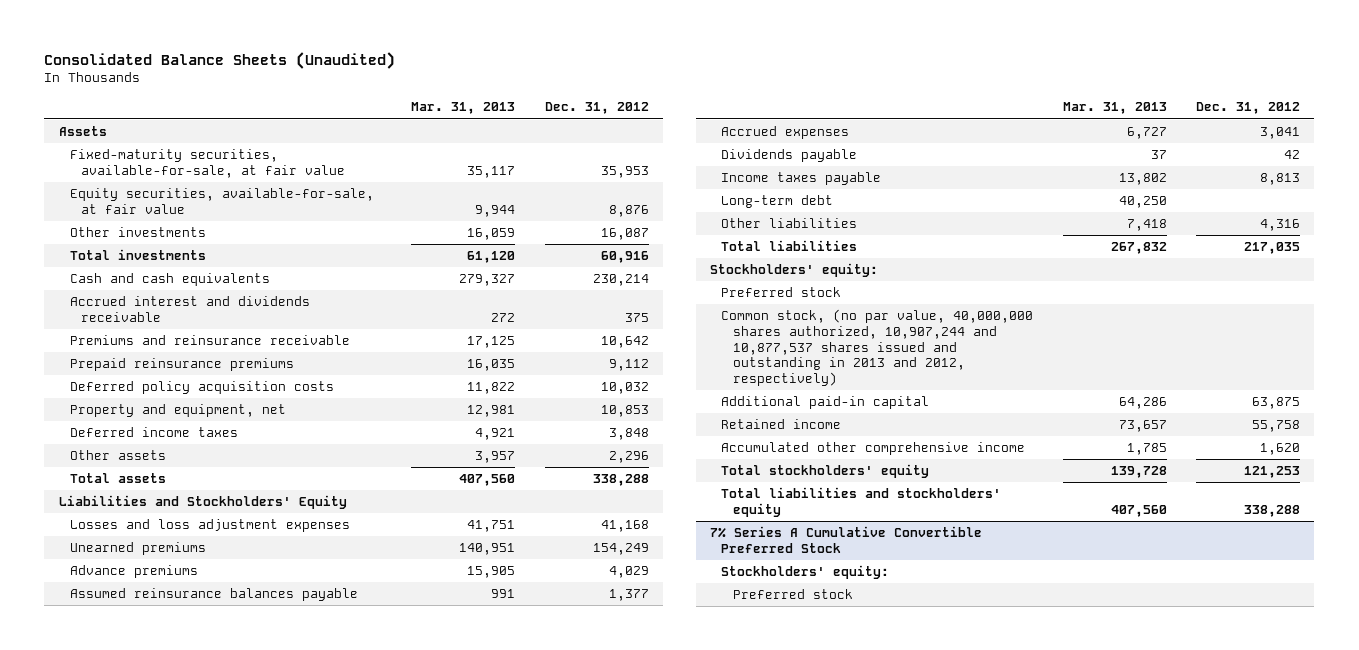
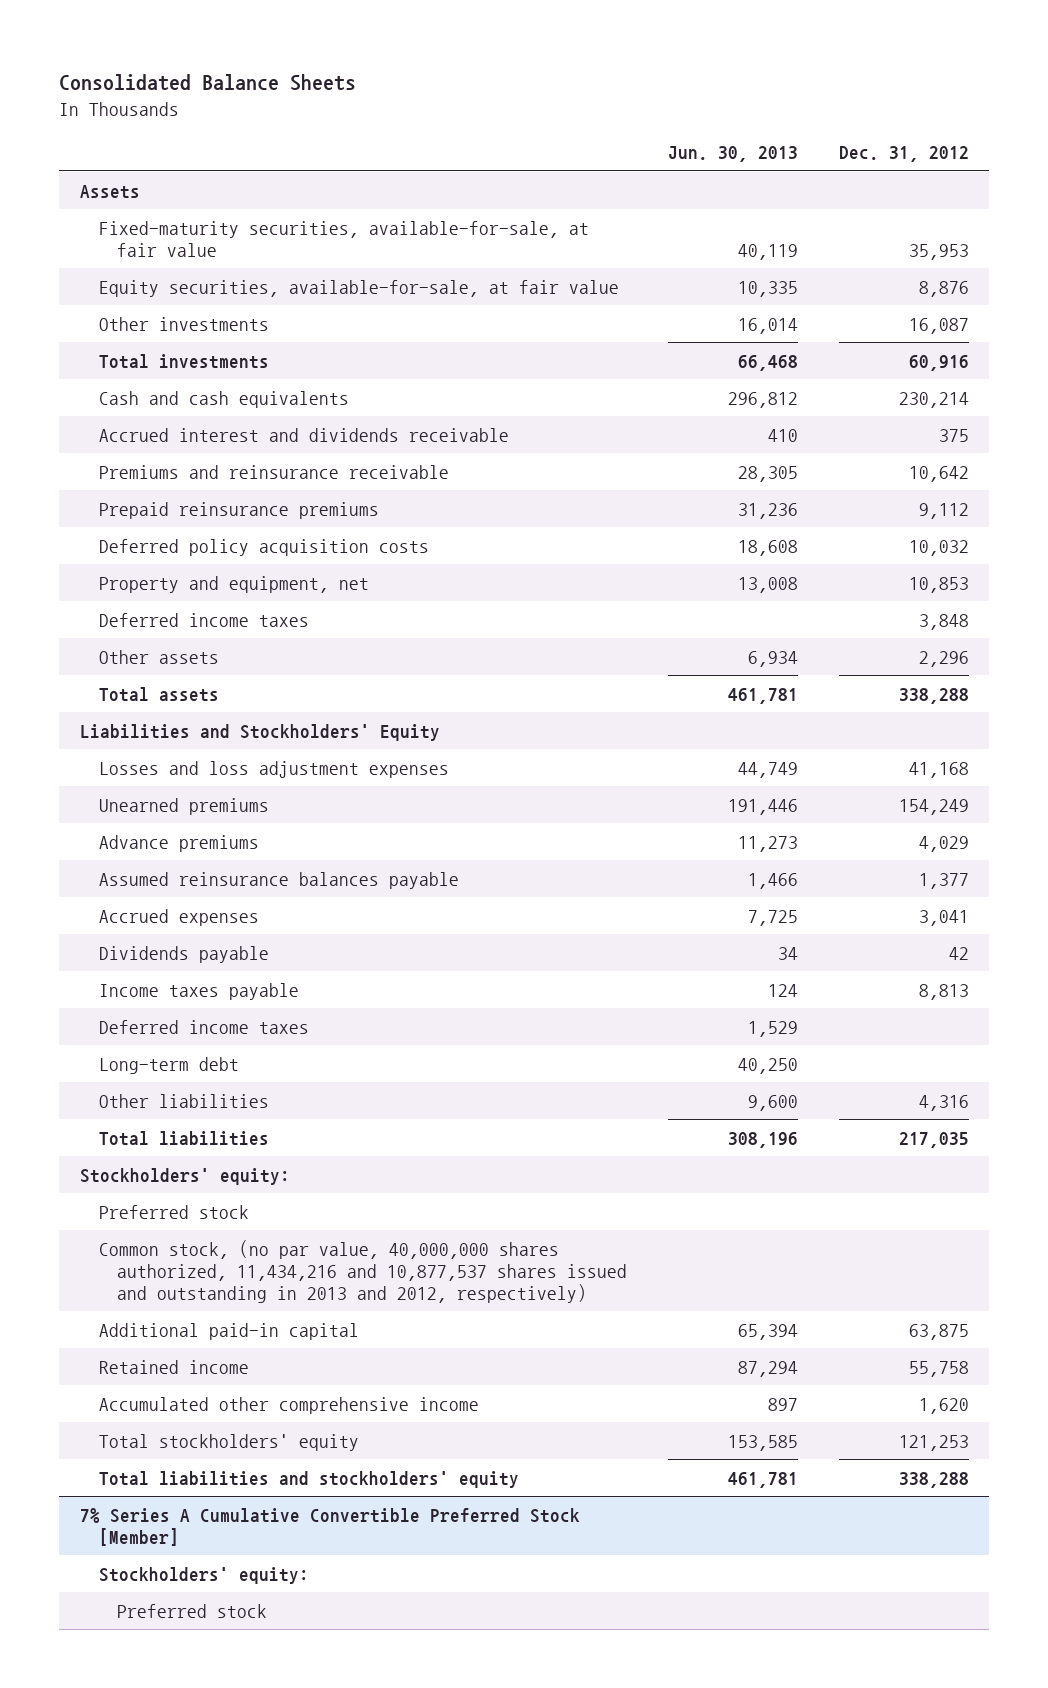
[44,51,396,69] Consolidated Balance Sheets (Unaudited) -> [59,73,357,91] Consolidated Balance Sheets
[411,102,516,115] Mar. 31, 2013 -> none
none -> [667,146,798,163] Jun. 30, 2013
none -> [98,1019,309,1034] Deferred income taxes
[721,309,1034,386] Common stock, (no par value, 40,000,000 shares authorized, 10,907,244 and 10,877,537 shares issued and outstanding in 2013 and 2012, respectively) -> [98,1239,628,1303] Common stock, (no par value, 40,000,000 shares authorized, 11,434,216 and 10,877,537 shares issued and outstanding in 2013 and 2012, respectively)
[710,526,983,553] 7% Series A Cumulative Convertible Preferred Stock -> [79,1507,580,1546] 7% Series A Cumulative Convertible Preferred Stock [Member]

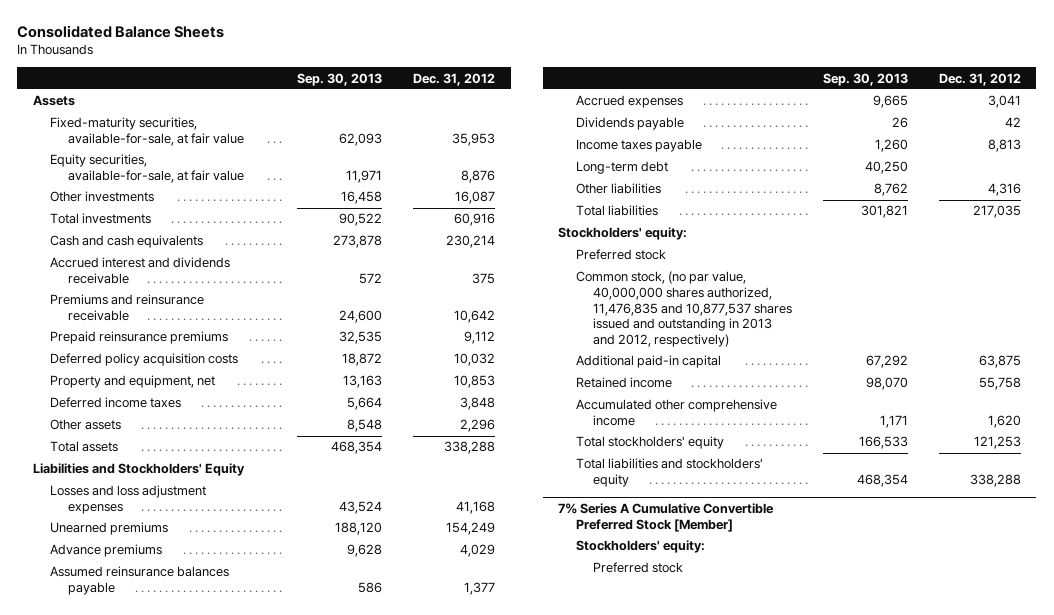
[667,146,798,163] Jun. 30, 2013 -> none
none -> [297,72,383,86] Sep. 30, 2013
[98,1019,309,1034] Deferred income taxes -> none
[98,1239,628,1303] Common stock, (no par value, 40,000,000 shares authorized, 11,434,216 and 10,877,537 shares issued and outstanding in 2013 and 2012, respectively) -> [575,271,793,348] Common stock, (no par value, 40,000,000 shares authorized, 11,476,835 and 10,877,537 shares issued and outstanding in 2013 and 2012, respectively)

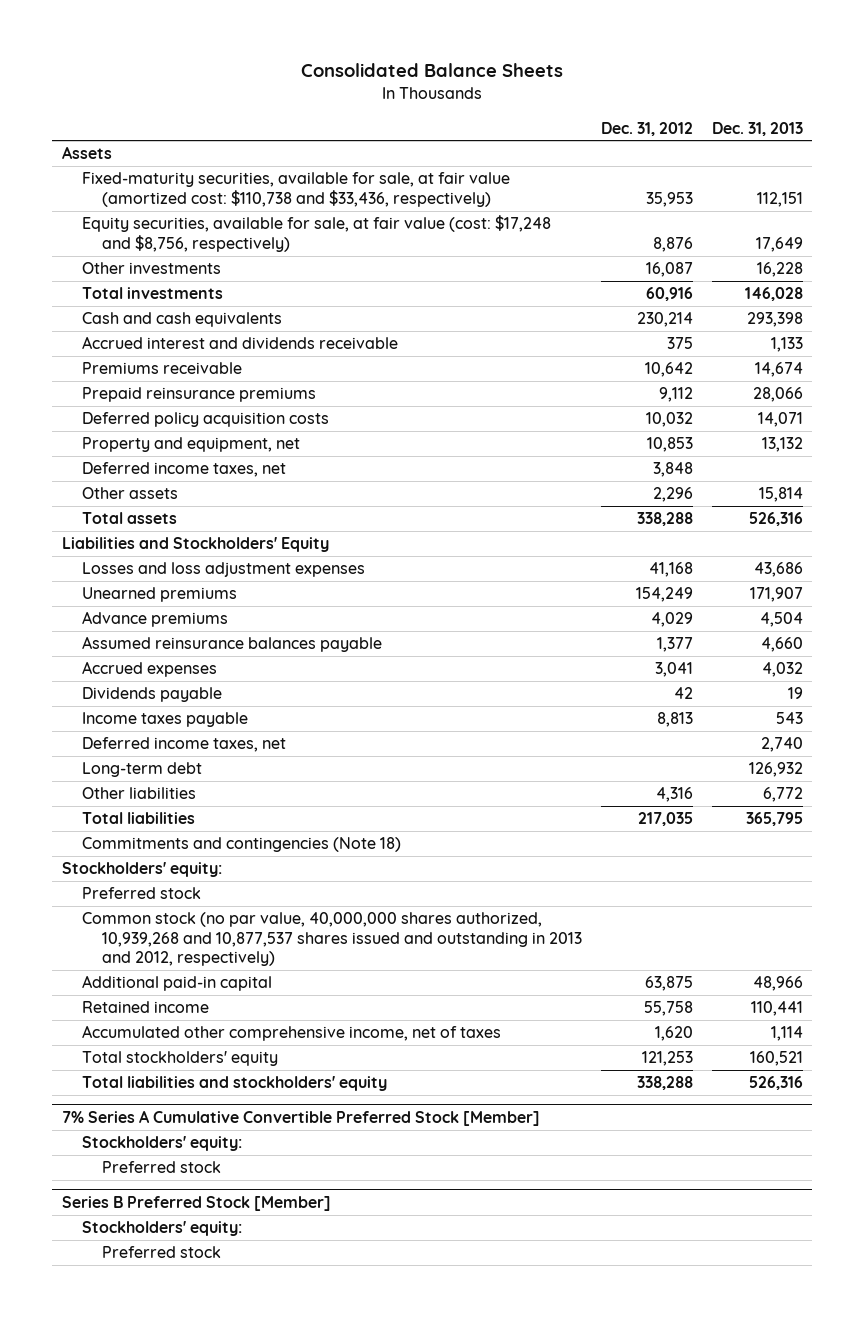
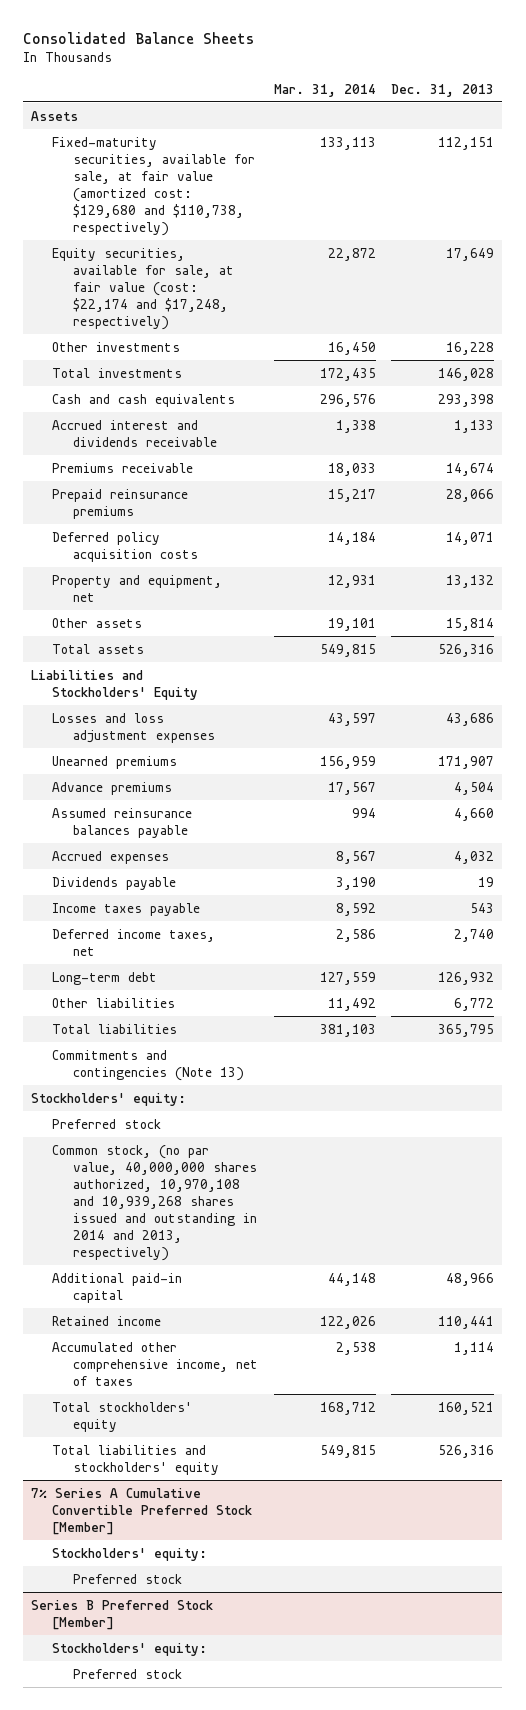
[600,121,693,136] Dec. 31, 2012 -> none
none -> [273,83,376,97] Mar. 31, 2014
[81,172,510,207] Fixed-maturity securities, available for sale, at fair value (amortized cost: $110,738 and $33,436, respectively) -> [52,136,256,236] Fixed-maturity securities, available for sale, at fair value (amortized cost: $129,680 and $110,738, respectively)
[81,215,551,252] Equity securities, available for sale, at fair value (cost: $17,248 and $8,756, respectively) -> [52,247,235,330] Equity securities, available for sale, at fair value (cost: $22,174 and $17,248, respectively)
[81,462,286,478] Deferred income taxes, net -> none
[81,837,401,853] Commitments and contingencies (Note 18) -> [52,1049,245,1081] Commitments and contingencies (Note 13)
[81,912,582,967] Common stock (no par value, 40,000,000 shares authorized, 10,939,268 and 10,877,537 shares issued and outstanding in 2013 and 2012, respectively) -> [52,1144,258,1261] Common stock, (no par value, 40,000,000 shares authorized, 10,970,108 and 10,939,268 shares issued and outstanding in 2014 and 2013, respectively)

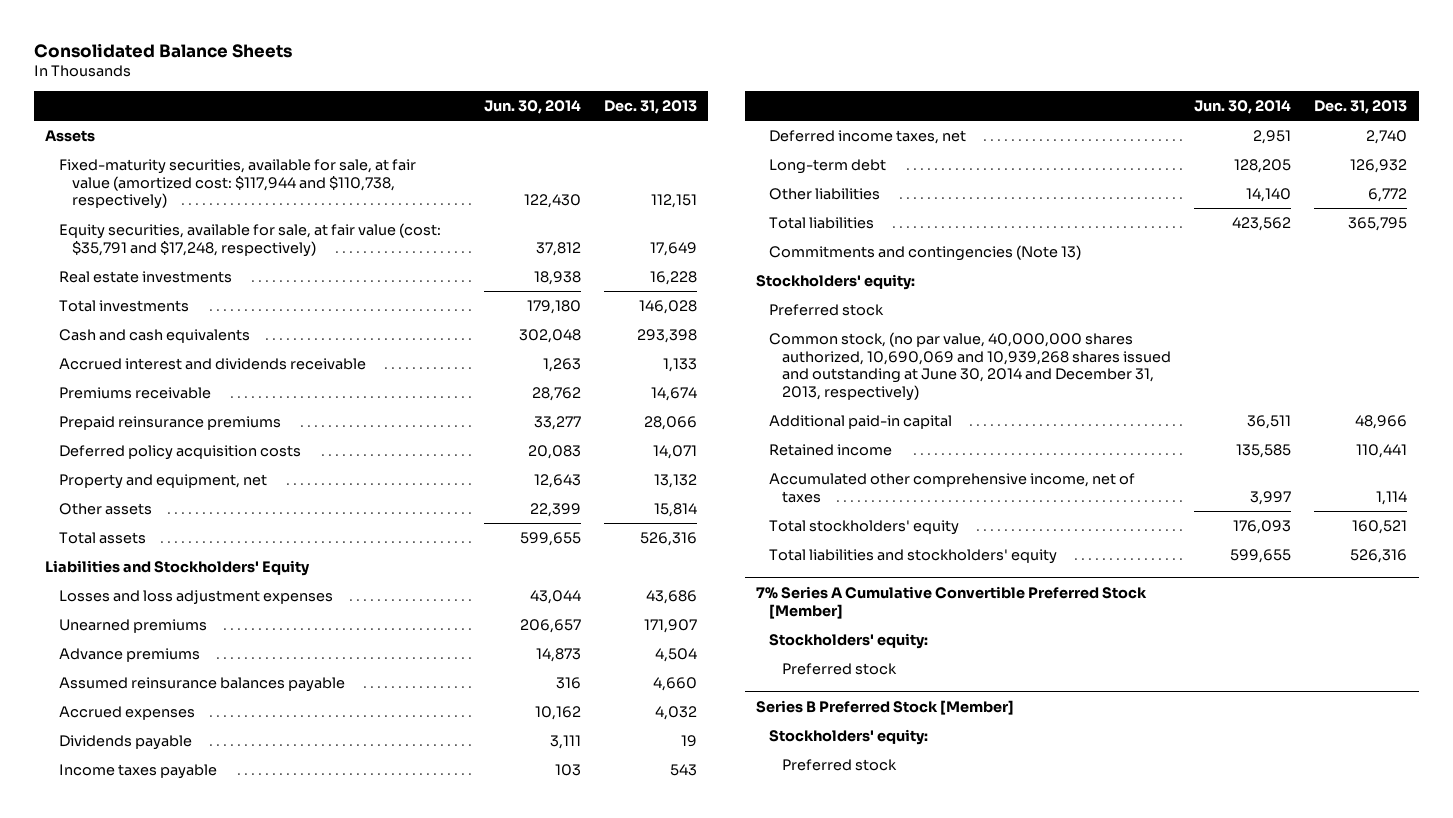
[273,83,376,97] Mar. 31, 2014 -> none
none -> [483,99,581,114] Jun. 30, 2014
[52,136,256,236] Fixed-maturity securities, available for sale, at fair value (amortized cost: $129,680 and $110,738, respectively) -> [58,158,416,210] Fixed-maturity securities, available for sale, at fair value (amortized cost: $117,944 and $110,738, respectively)
[52,247,235,330] Equity securities, available for sale, at fair value (cost: $22,174 and $17,248, respectively) -> [58,222,441,257] Equity securities, available for sale, at fair value (cost: $35,791 and $17,248, respectively)
[52,341,181,352] Other investments -> [58,270,232,283] Real estate investments
[52,1144,258,1261] Common stock, (no par value, 40,000,000 shares authorized, 10,970,108 and 10,939,268 shares issued and outstanding in 2014 and 2013, respectively) -> [769,331,1172,402] Common stock, (no par value, 40,000,000 shares authorized, 10,690,069 and 10,939,268 shares issued and outstanding at June 30, 2014 and December 31, 2013, respectively)

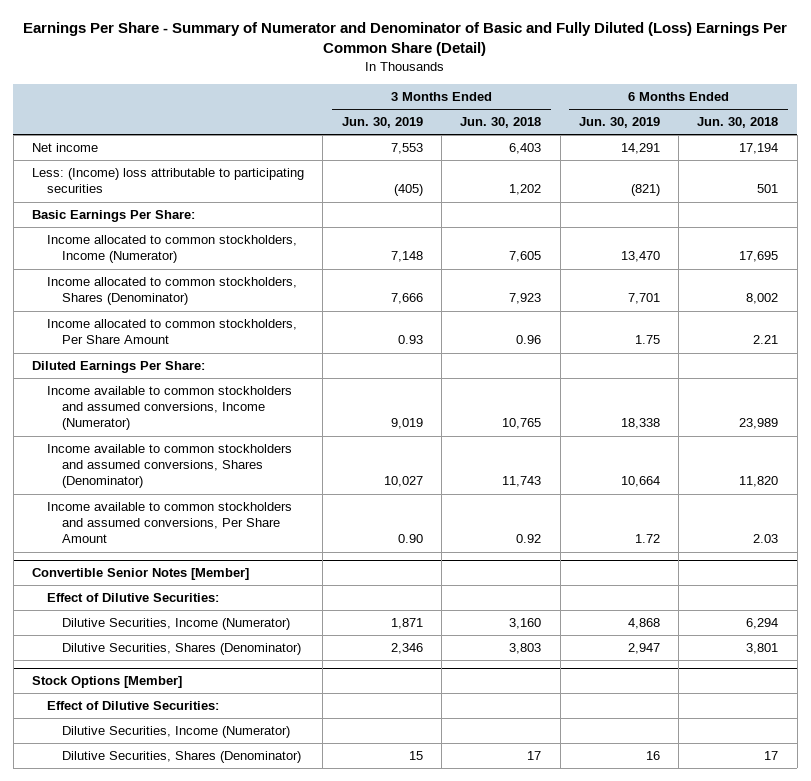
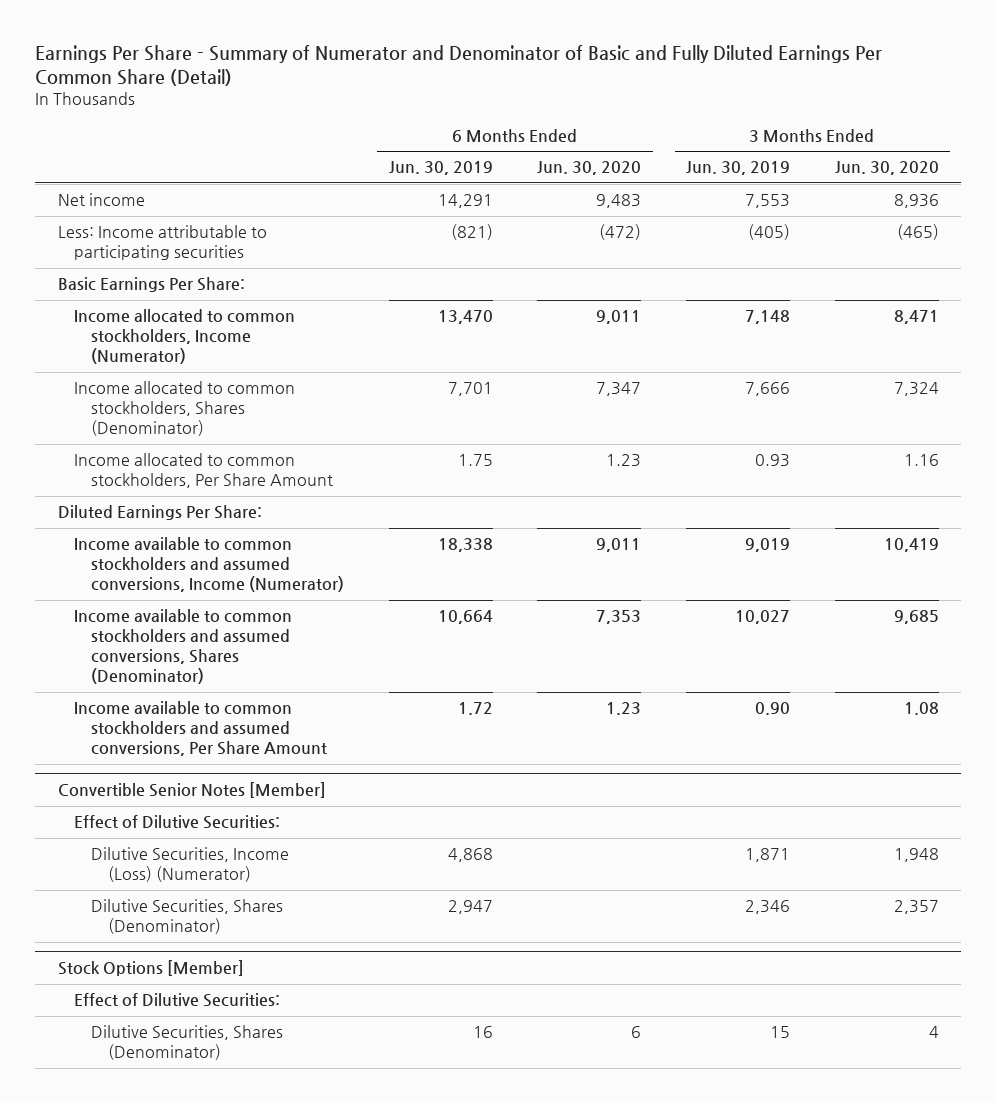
[23,22,788,57] Earnings Per Share - Summary of Numerator and Denominator of Basic and Fully Diluted (Loss) Earnings Per Common Share (Detail) -> [35,45,883,87] Earnings Per Share - Summary of Numerator and Denominator of Basic and Fully Diluted Earnings Per Common Share (Detail)
[460,117,542,129] Jun. 30, 2018 -> none
[697,117,779,129] Jun. 30, 2018 -> none
none -> [537,161,642,176] Jun. 30, 2020
none -> [834,161,939,176] Jun. 30, 2020
[32,168,305,194] Less: (Income) loss attributable to participating securities -> [57,225,267,261] Less: Income attributable to participating securities
[62,618,291,631] Dilutive Securities, Income (Numerator) -> [90,847,289,883] Dilutive Securities, Income (Loss) (Numerator)
[62,726,291,739] Dilutive Securities, Income (Numerator) -> none

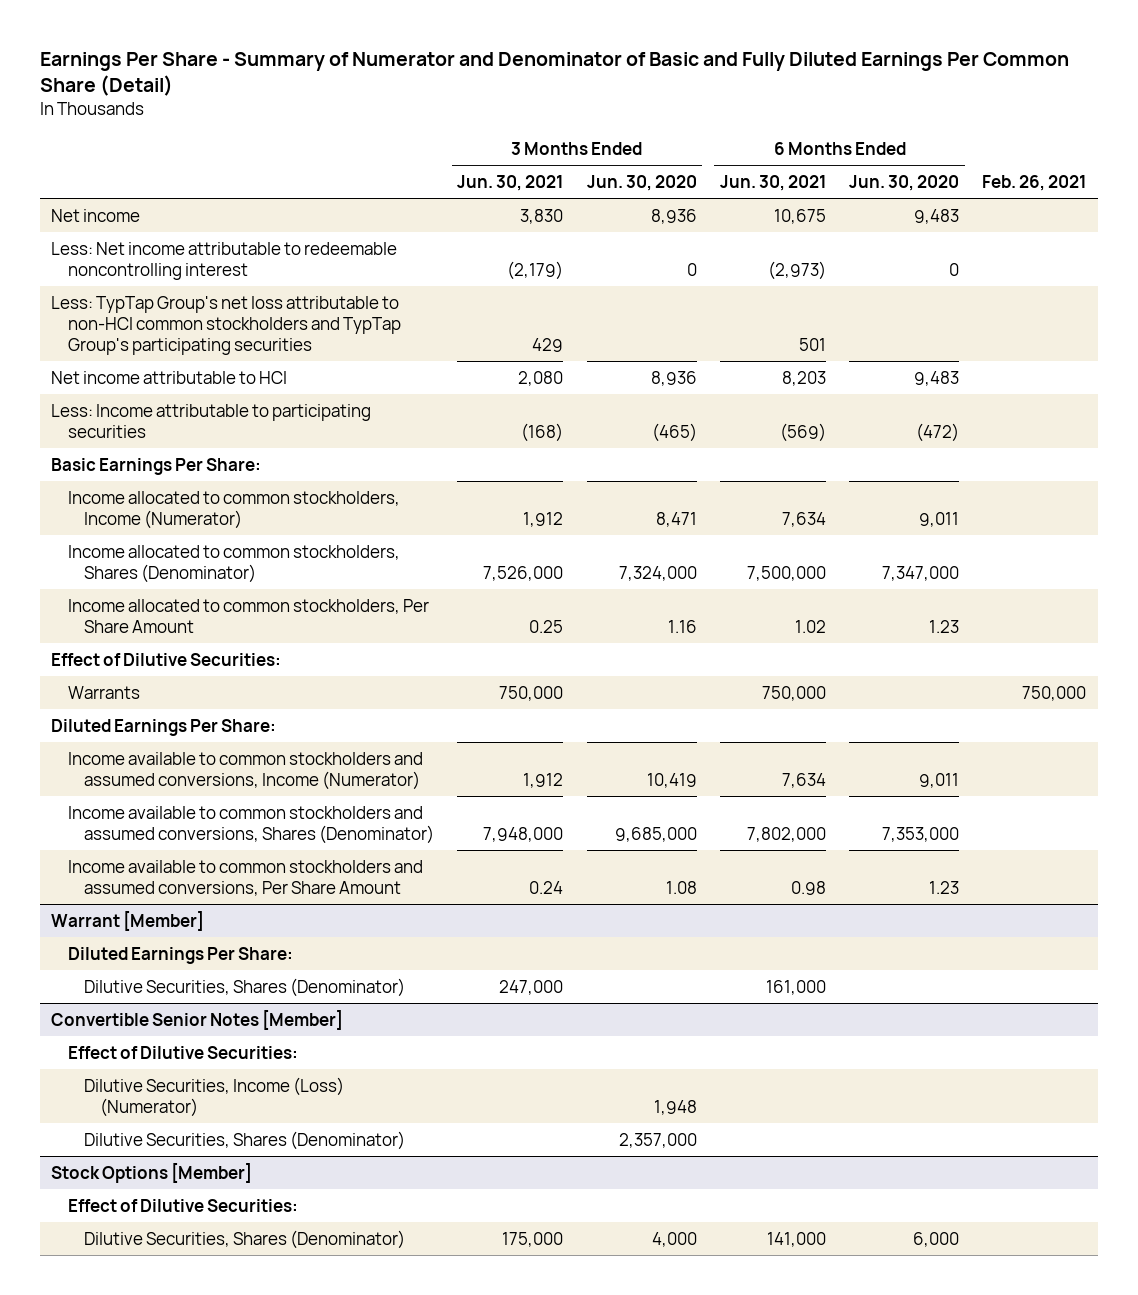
[388,161,493,176] Jun. 30, 2019 -> none
[686,161,791,176] Jun. 30, 2019 -> none
none -> [457,174,564,191] Jun. 30, 2021
none -> [719,174,826,191] Jun. 30, 2021
none -> [982,174,1087,191] Feb. 26, 2021
none -> [51,241,398,280] Less: Net income attributable to redeemable noncontrolling interest
none -> [51,295,401,355] Less: TypTap Group's net loss attributable to non-HCI common stockholders and TypTap Group's participating securities
none -> [51,370,288,384] Net income attributable to HCI
[596,382,642,397] 7,347 -> [882,565,960,581] 7,347,000
[893,382,939,397] 7,324 -> [618,565,697,581] 7,324,000
none -> [51,652,282,666] Effect of Dilutive Securities:
none -> [67,685,140,699] Warrants
[596,610,642,625] 7,353 -> [882,826,960,842] 7,353,000
[893,610,939,625] 9,685 -> [614,826,697,842] 9,685,000
none -> [51,910,205,931] Warrant [Member]
none -> [67,946,293,964] Diluted Earnings Per Share:
none -> [84,977,406,997] Dilutive Securities, Shares (Denominator)
[893,900,939,915] 2,357 -> [618,1132,697,1148] 2,357,000
[631,1026,642,1039] 6 -> [913,1231,960,1247] 6,000
[928,1026,939,1039] 4 -> [651,1231,697,1247] 4,000

